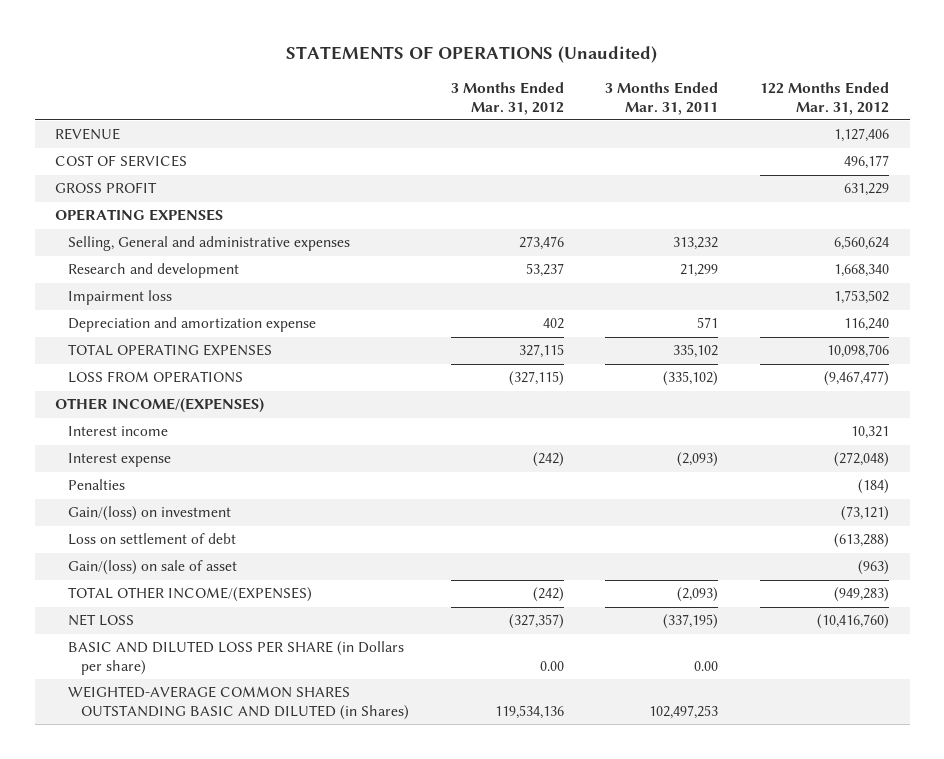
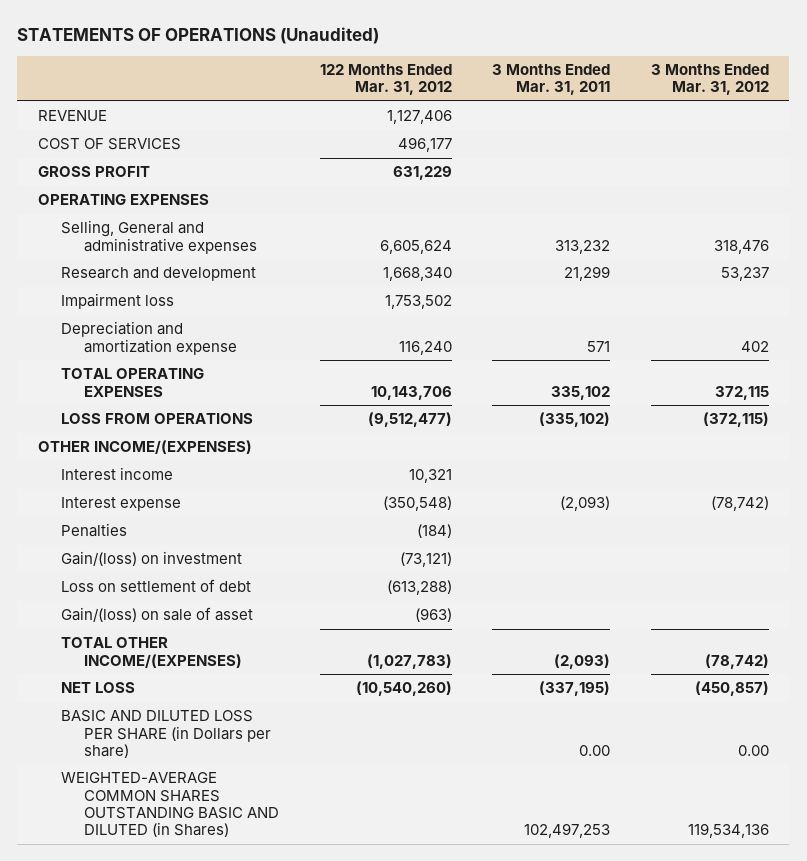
[518,236,564,251] 273,476 -> [713,239,769,254] 318,476
[834,236,890,251] 6,560,624 -> [379,239,452,254] 6,605,624
[518,344,564,359] 327,115 -> [714,385,769,400] 372,115
[827,344,890,359] 10,098,706 -> [370,385,452,400] 10,143,706
[508,371,564,387] (327,115) -> [702,412,769,428] (372,115)
[824,371,890,387] (9,467,477) -> [367,412,452,428] (9,512,477)
[532,452,564,468] (242) -> [710,496,769,512] (78,742)
[834,452,890,468] (272,048) -> [382,496,452,512] (350,548)
[532,587,564,603] (242) -> [704,653,769,669] (78,742)
[834,587,890,603] (949,283) -> [366,653,452,669] (1,027,783)
[508,614,564,630] (327,357) -> [694,681,769,697] (450,857)
[817,614,890,630] (10,416,760) -> [355,681,452,697] (10,540,260)

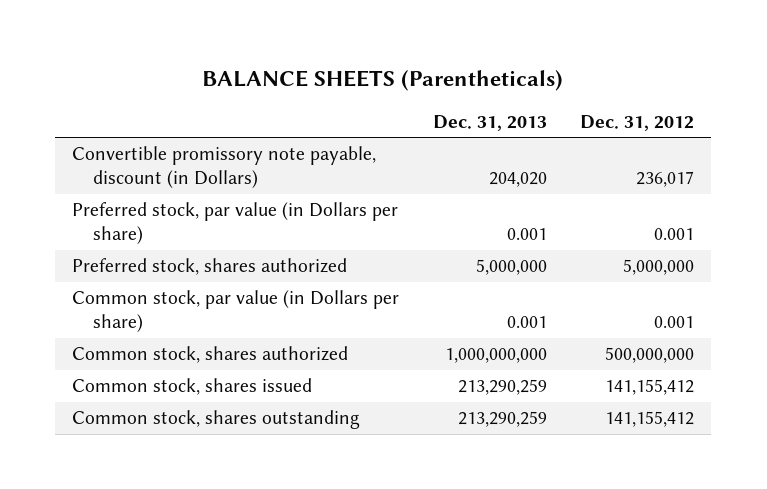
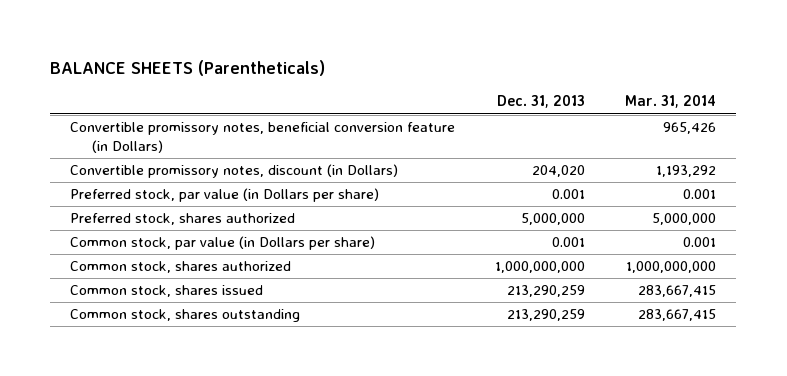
[580,114,695,131] Dec. 31, 2012 -> none
none -> [625,95,717,109] Mar. 31, 2014
none -> [70,122,456,153] Convertible promissory notes, beneficial conversion feature (in Dollars)
[72,146,377,189] Convertible promissory note payable, discount (in Dollars) -> [70,164,399,179] Convertible promissory notes, discount (in Dollars)

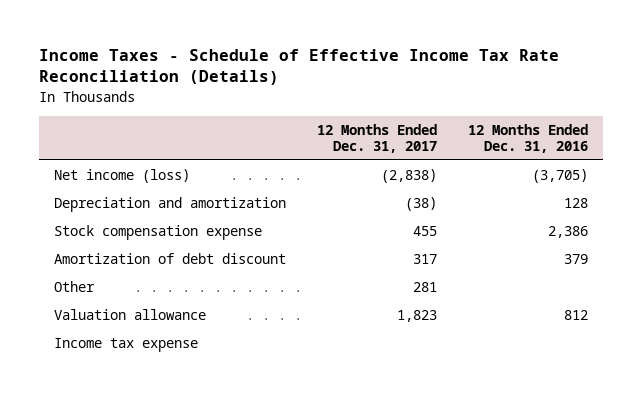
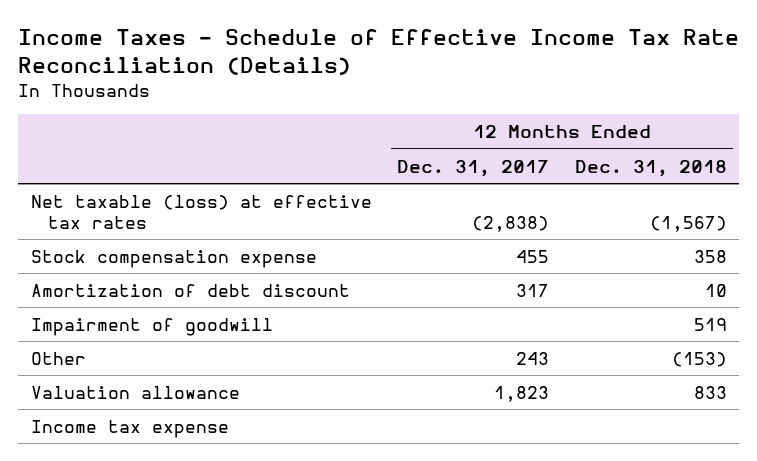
[467,123,588,154] 12 Months Ended Dec. 31, 2016 -> none
none -> [574,159,727,177] Dec. 31, 2018
[54,196,287,212] Depreciation and amortization -> none
[54,168,191,183] Net income (loss) -> [30,194,372,229] Net taxable (loss) at effective tax rates
none -> [30,317,273,336] Impairment of goodwill
[413,281,438,292] 281 -> [516,351,550,365] 243

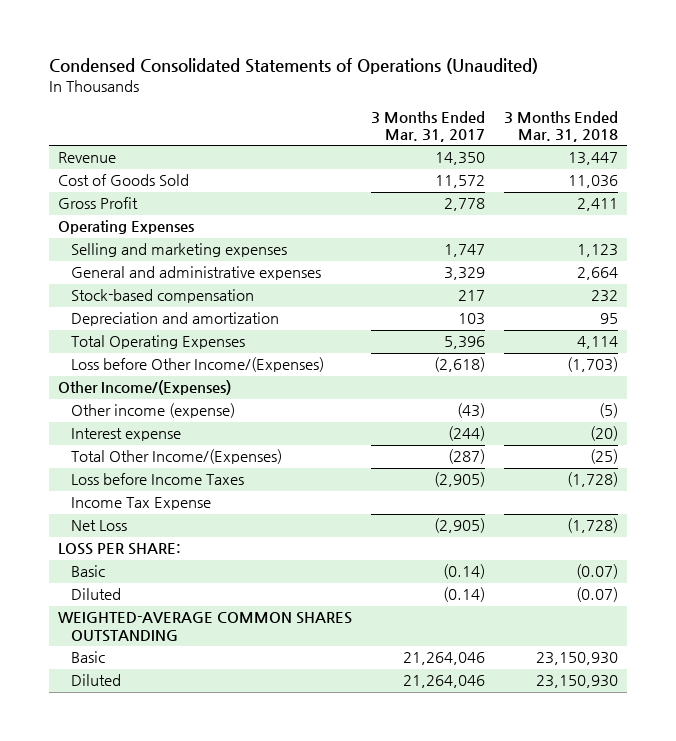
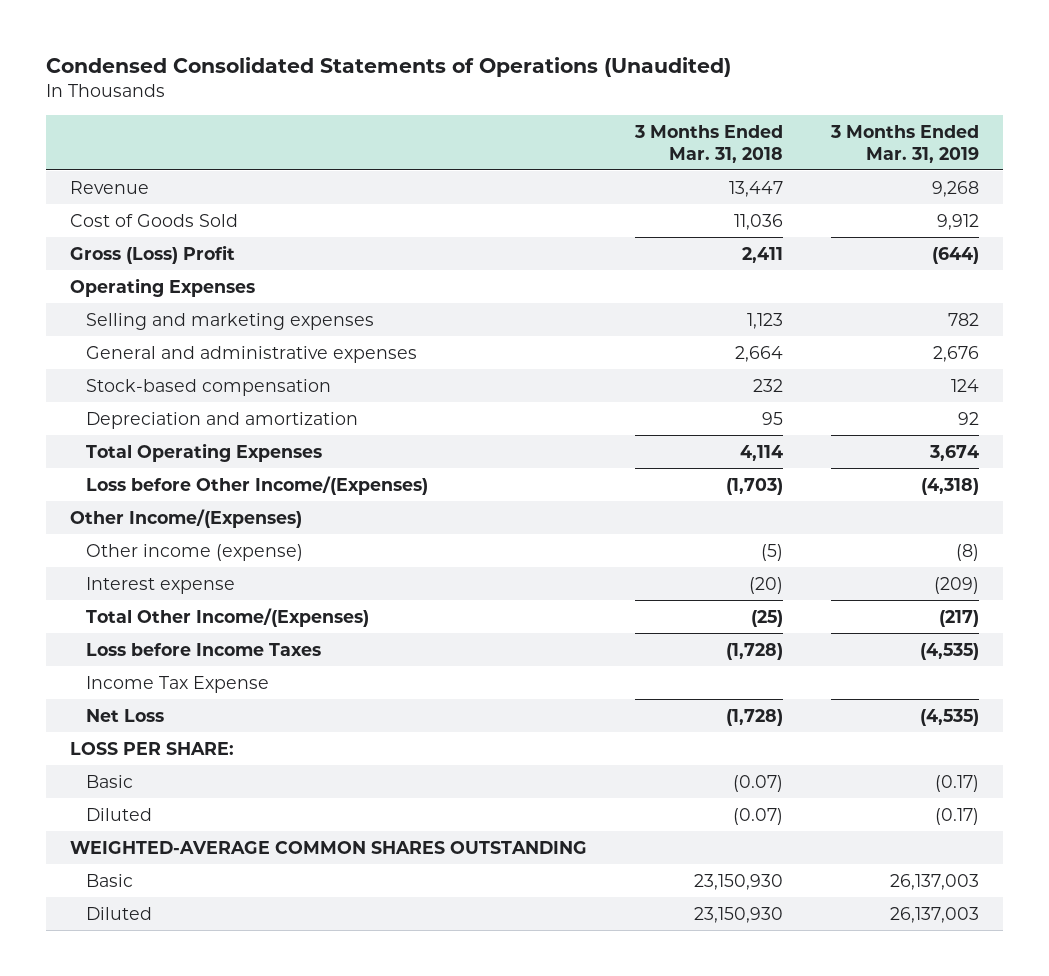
[371,110,486,143] 3 Months Ended Mar. 31, 2017 -> none
none -> [829,124,979,163] 3 Months Ended Mar. 31, 2019
[58,197,139,210] Gross Profit -> [69,244,235,264] Gross (Loss) Profit

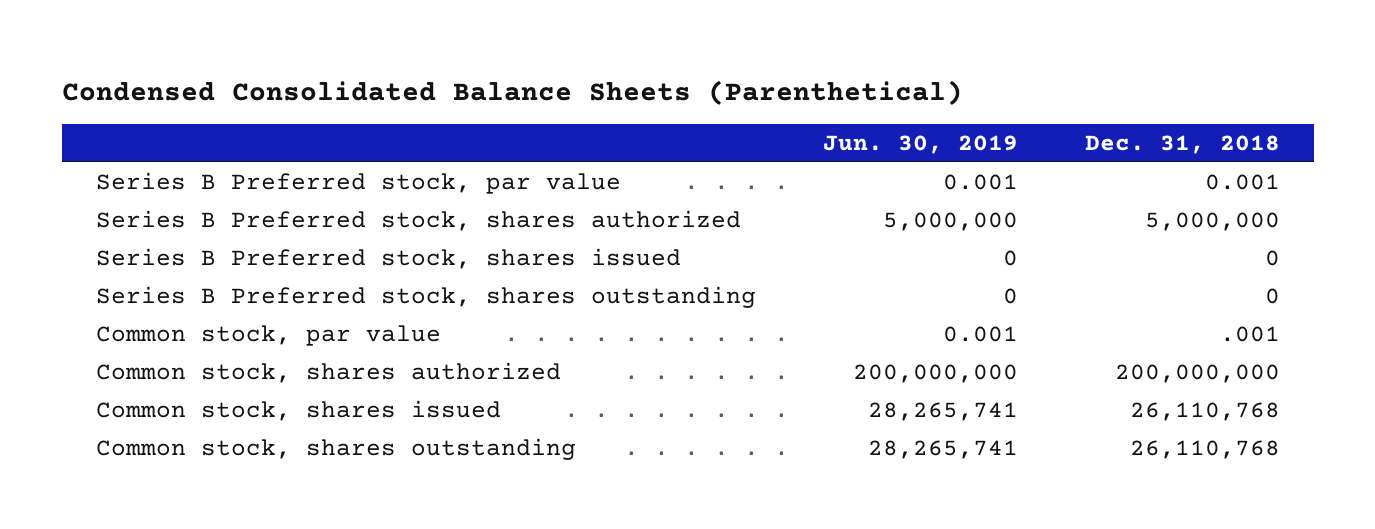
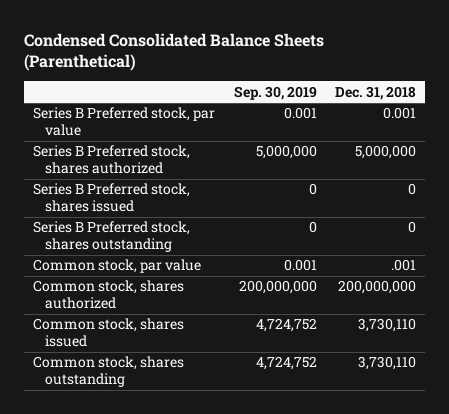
[822,135,1018,155] Jun. 30, 2019 -> none
none -> [233,85,317,100] Sep. 30, 2019
[1129,401,1280,421] 26,110,768 -> [357,318,416,333] 3,730,110
[1129,439,1280,459] 26,110,768 -> [357,356,416,371] 3,730,110

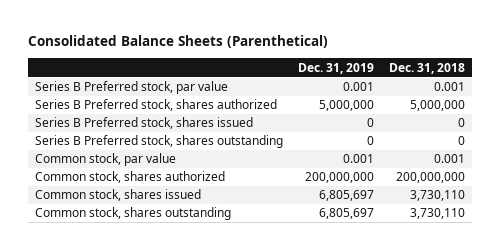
[24,32,325,72] Condensed Consolidated Balance Sheets (Parenthetical) -> [28,35,329,49] Consolidated Balance Sheets (Parenthetical)
[233,85,317,100] Sep. 30, 2019 -> none
none -> [298,62,375,74] Dec. 31, 2019
[390,259,416,272] .001 -> [433,154,465,164] 0.001

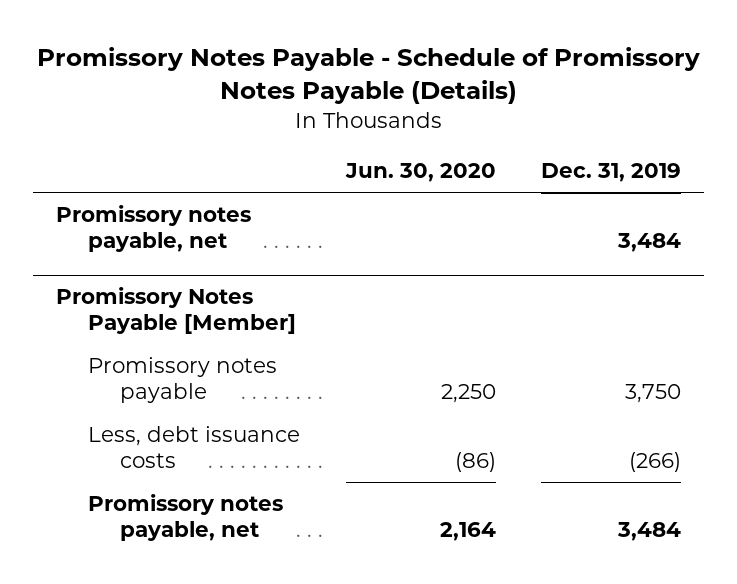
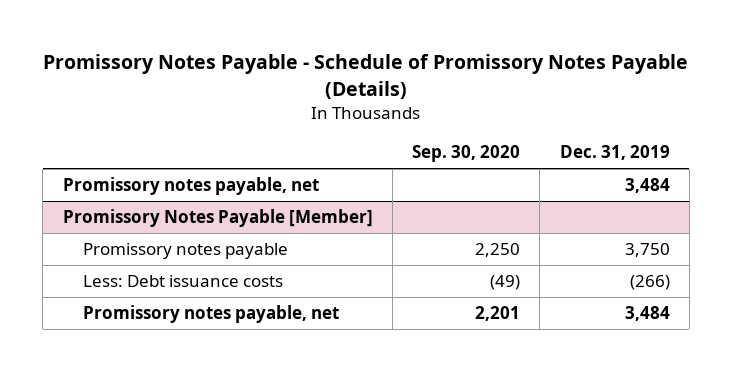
[344,163,496,183] Jun. 30, 2020 -> none
none -> [412,145,521,163] Sep. 30, 2020
[88,426,301,469] Less, debt issuance costs -> [82,275,283,288] Less: Debt issuance costs

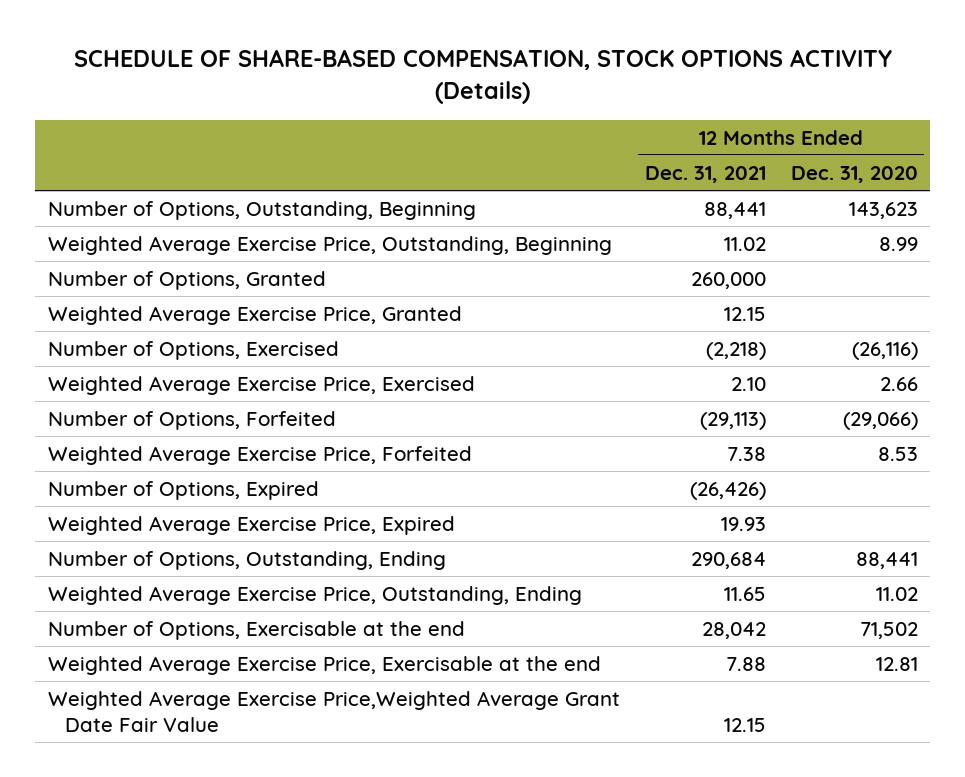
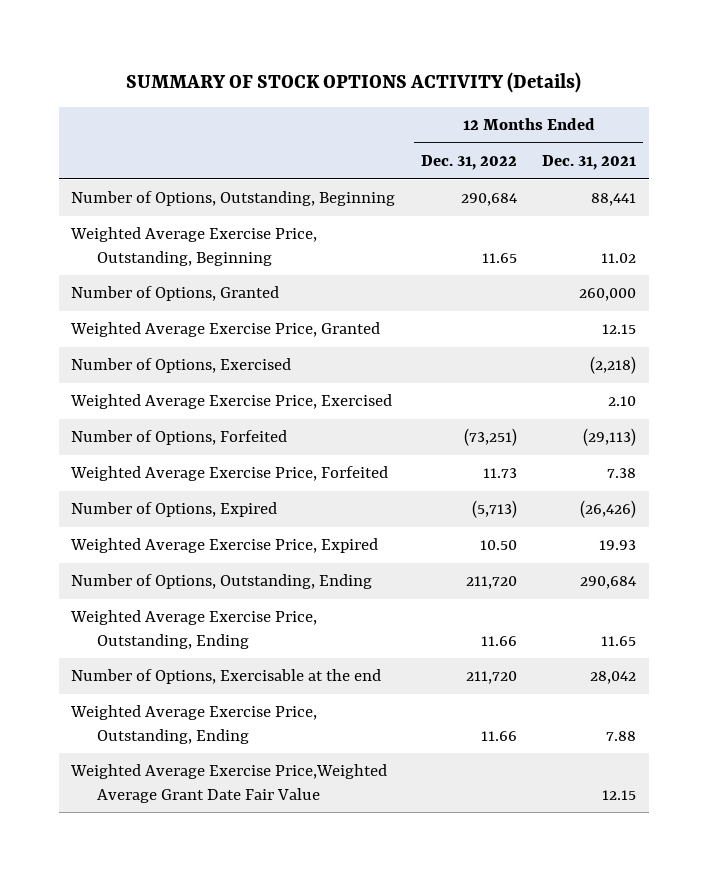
[73,49,892,105] SCHEDULE OF SHARE-BASED COMPENSATION, STOCK OPTIONS ACTIVITY (Details) -> [125,71,581,93] SUMMARY OF STOCK OPTIONS ACTIVITY (Details)
[790,165,918,183] Dec. 31, 2020 -> none
none -> [420,155,517,171] Dec. 31, 2022
[47,655,601,675] Weighted Average Exercise Price, Exercisable at the end -> [70,705,318,744] Weighted Average Exercise Price, Outstanding, Ending

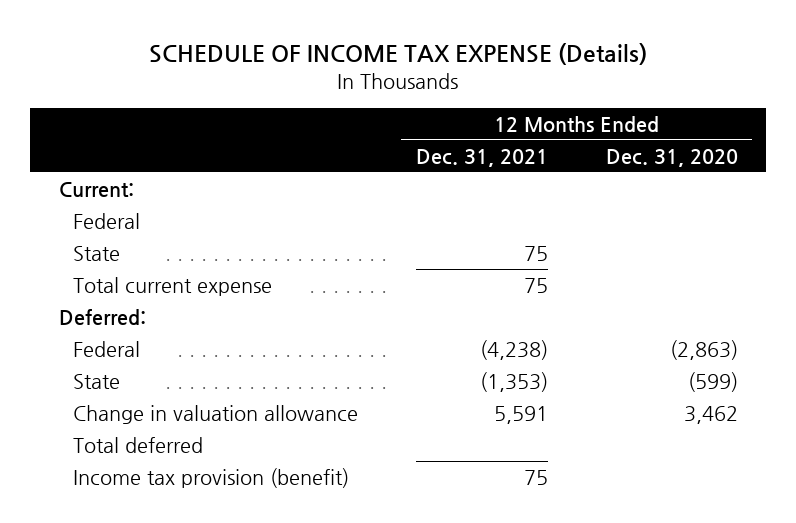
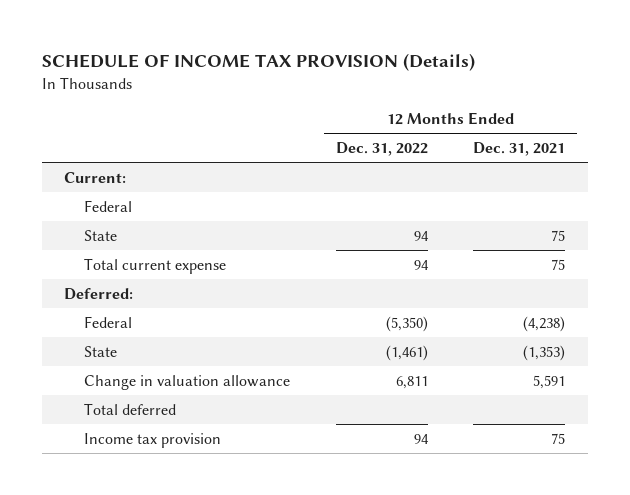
[149,43,648,66] SCHEDULE OF INCOME TAX EXPENSE (Details) -> [41,52,475,71] SCHEDULE OF INCOME TAX PROVISION (Details)
[605,148,738,167] Dec. 31, 2020 -> none
none -> [335,142,428,157] Dec. 31, 2022
[72,467,349,488] Income tax provision (benefit) -> [84,432,222,448] Income tax provision

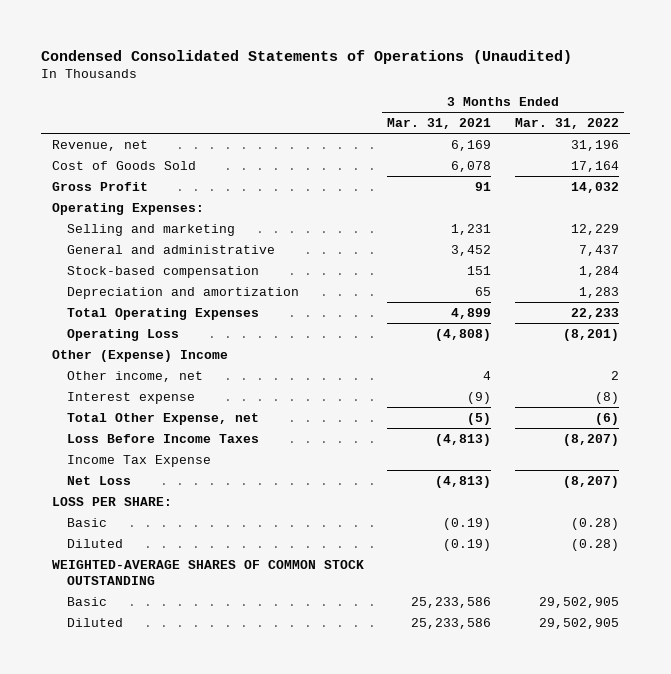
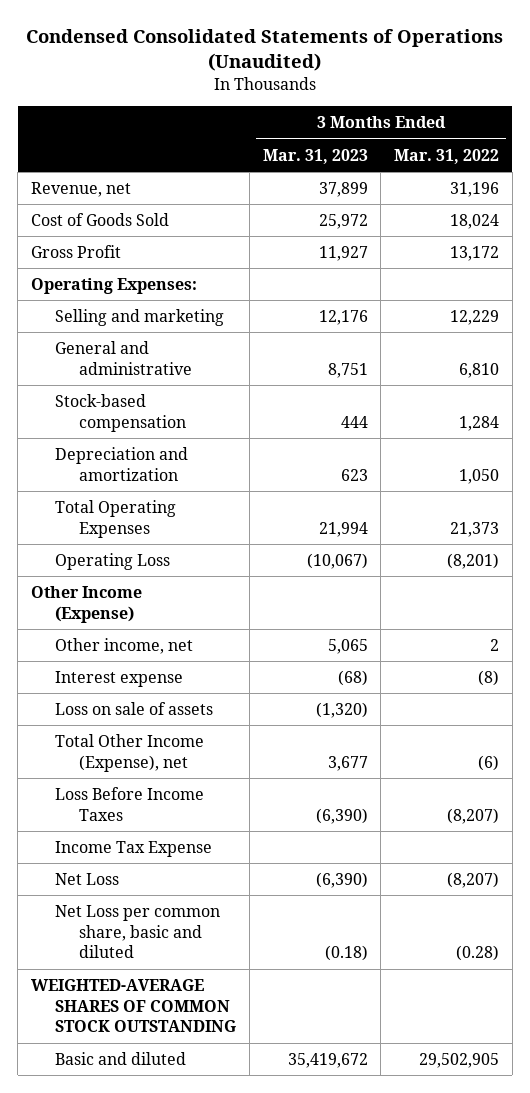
[387,117,492,129] Mar. 31, 2021 -> none
none -> [262,148,368,164] Mar. 31, 2023
[570,160,619,172] 17,164 -> [450,214,500,230] 18,024
[570,181,619,193] 14,032 -> [450,246,500,262] 13,172
[578,244,619,256] 7,437 -> [459,362,500,378] 6,810
[578,286,619,298] 1,283 -> [459,468,500,484] 1,050
[570,307,619,319] 22,233 -> [450,521,500,537] 21,373
[52,349,229,362] Other (Expense) Income -> [31,586,143,623] Other Income (Expense)
none -> [55,702,214,716] Loss on sale of assets
[67,412,260,425] Total Other Expense, net -> [55,734,205,772] Total Other Income (Expense), net
[52,496,173,506] LOSS PER SHARE: -> none
[67,538,124,548] Diluted -> none
[67,517,108,527] Basic -> [55,905,221,959] Net Loss per common share, basic and diluted
[67,617,124,627] Diluted -> none
[67,596,108,606] Basic -> [55,1052,187,1066] Basic and diluted

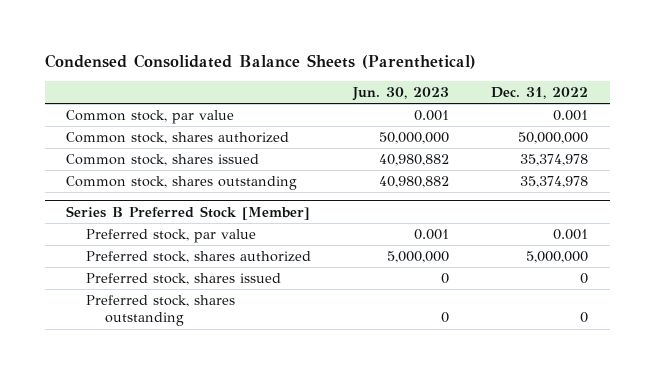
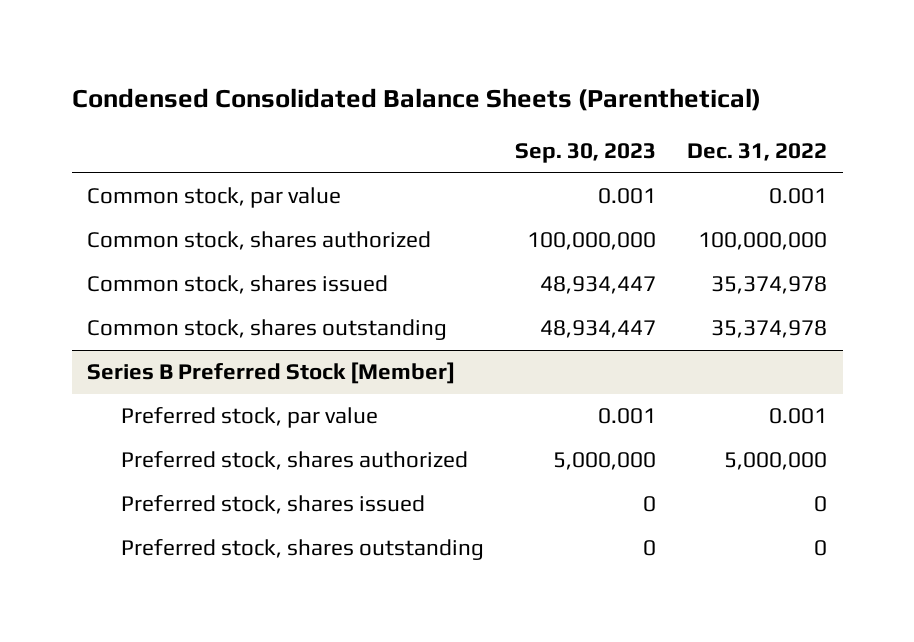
[351,87,449,102] Jun. 30, 2023 -> none
none -> [515,143,657,164] Sep. 30, 2023
[518,132,589,145] 50,000,000 -> [698,232,828,251] 100,000,000

